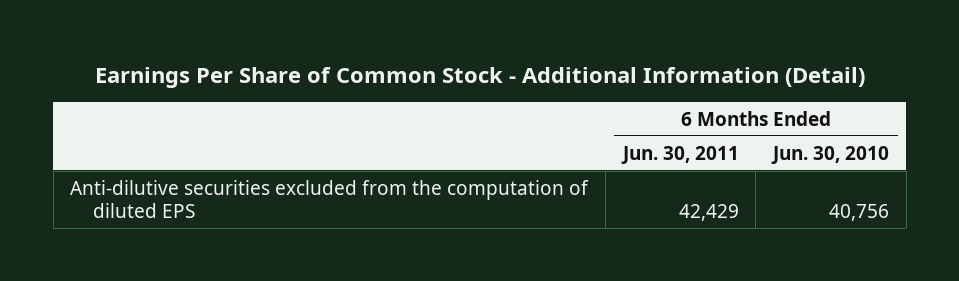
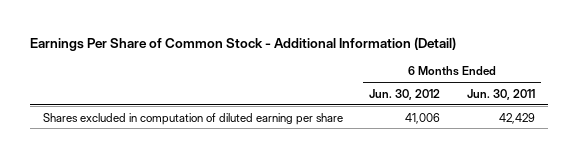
[771,145,890,164] Jun. 30, 2010 -> none
none -> [369,88,441,100] Jun. 30, 2012
[70,179,590,219] Anti-dilutive securities excluded from the computation of diluted EPS -> [43,112,344,125] Shares excluded in computation of diluted earning per share

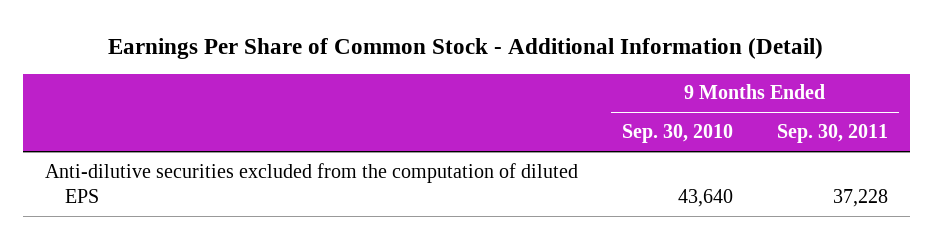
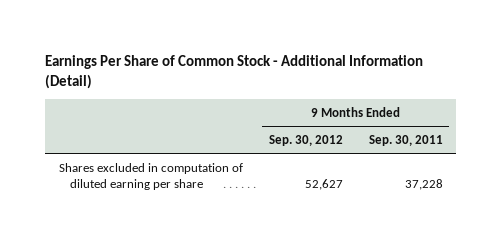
[621,124,733,144] Sep. 30, 2010 -> none
none -> [268,135,343,147] Sep. 30, 2012
[44,162,578,204] Anti-dilutive securities excluded from the computation of diluted EPS -> [58,162,243,191] Shares excluded in computation of diluted earning per share

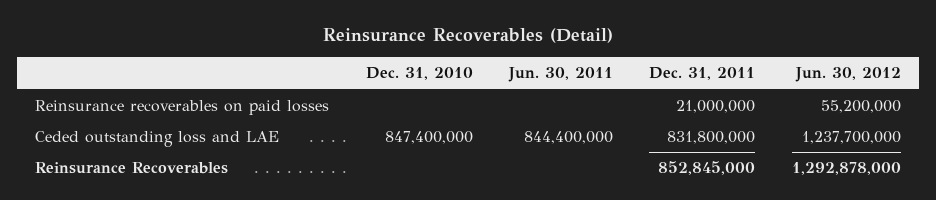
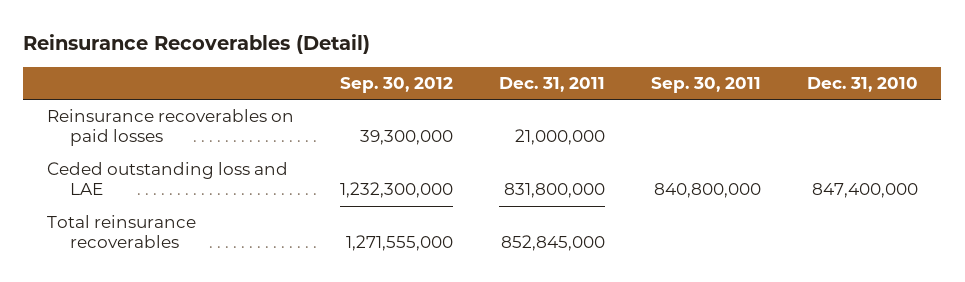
[507,67,613,83] Jun. 30, 2011 -> none
[794,67,901,83] Jun. 30, 2012 -> none
none -> [339,76,453,93] Sep. 30, 2012
none -> [651,76,762,93] Sep. 30, 2011
[35,162,229,175] Reinsurance Recoverables -> [46,215,196,249] Total reinsurance recoverables

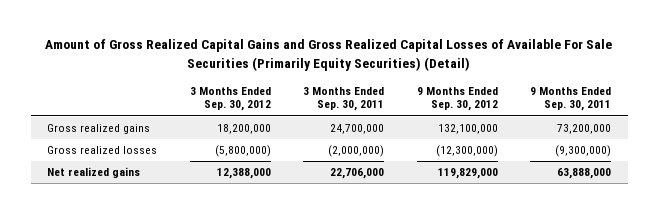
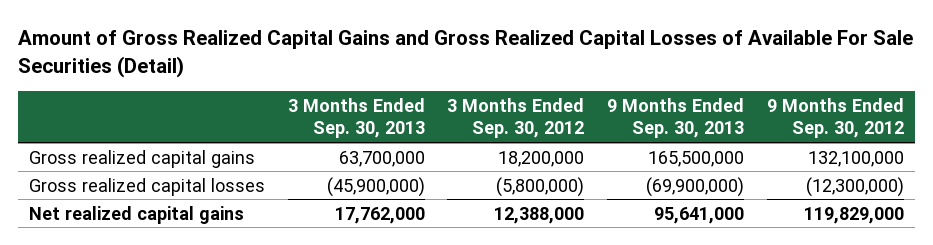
[45,39,613,71] Amount of Gross Realized Capital Gains and Gross Realized Capital Losses of Available For Sale Securities (Primarily Equity Securities) (Detail) -> [17,30,913,79] Amount of Gross Realized Capital Gains and Gross Realized Capital Losses of Available For Sale Securities (Detail)
[303,86,385,112] 3 Months Ended Sep. 30, 2011 -> none
[530,86,612,112] 9 Months Ended Sep. 30, 2011 -> none
none -> [287,97,425,139] 3 Months Ended Sep. 30, 2013
none -> [607,97,745,139] 9 Months Ended Sep. 30, 2013
[47,124,151,135] Gross realized gains -> [28,149,255,168] Gross realized capital gains
[47,146,158,155] Gross realized losses -> [28,177,265,196] Gross realized capital losses
[47,167,141,179] Net realized gains -> [28,205,244,224] Net realized capital gains

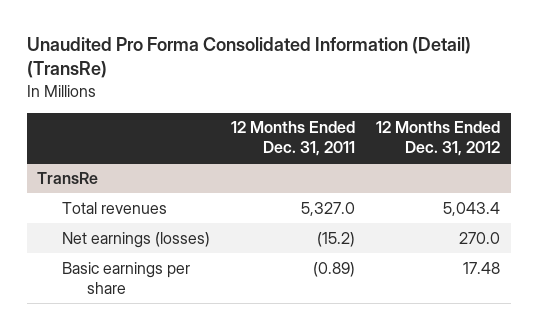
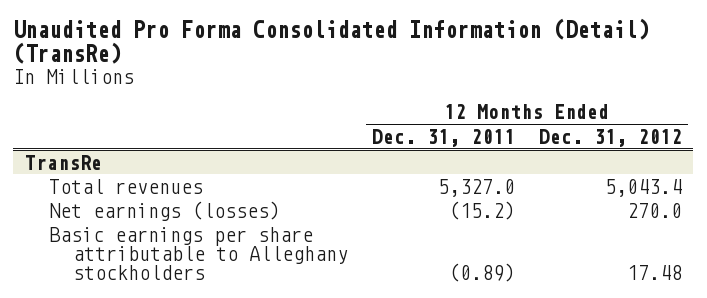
[62,261,191,294] Basic earnings per share -> [48,226,349,281] Basic earnings per share attributable to Alleghany stockholders

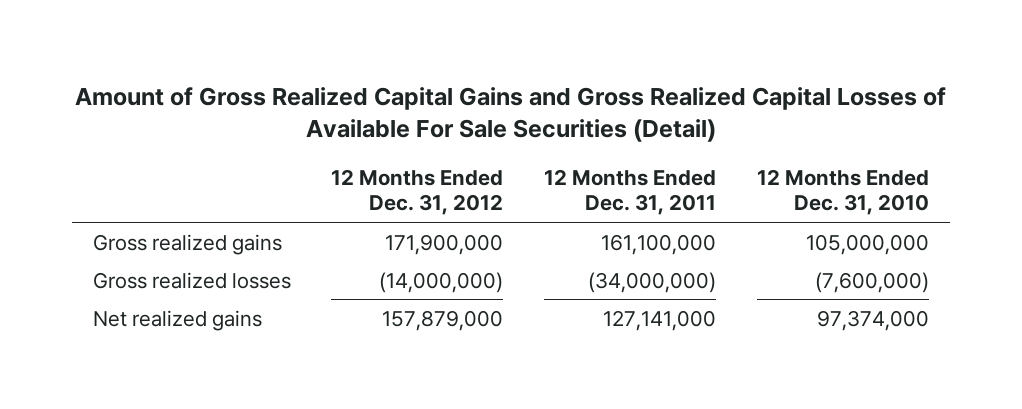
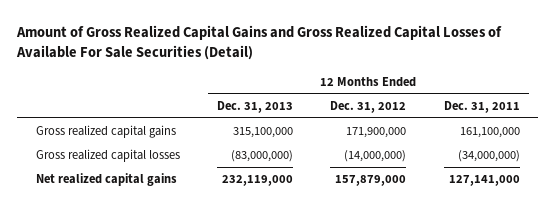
[757,169,930,216] 12 Months Ended Dec. 31, 2010 -> none
none -> [217,100,294,113] Dec. 31, 2013
[92,233,282,255] Gross realized gains -> [35,125,176,139] Gross realized capital gains
[92,271,291,289] Gross realized losses -> [35,149,180,163] Gross realized capital losses
[92,309,262,331] Net realized gains -> [35,173,177,187] Net realized capital gains

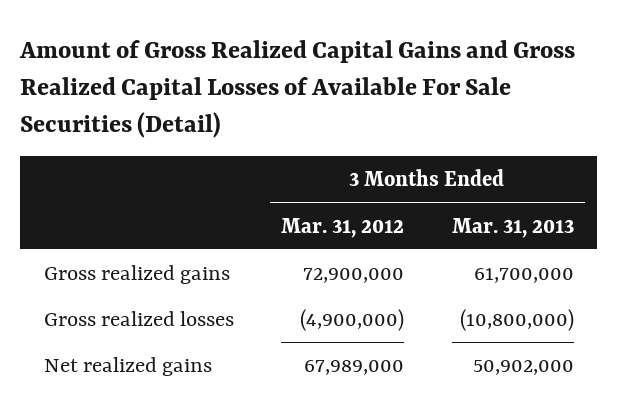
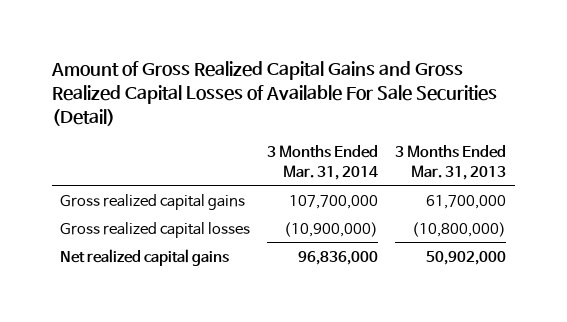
[281,217,405,238] Mar. 31, 2012 -> none
none -> [267,145,379,180] 3 Months Ended Mar. 31, 2014
[44,264,231,284] Gross realized gains -> [60,193,246,210] Gross realized capital gains
[44,310,235,326] Gross realized losses -> [60,221,251,238] Gross realized capital losses
[44,356,213,376] Net realized gains -> [60,248,230,266] Net realized capital gains

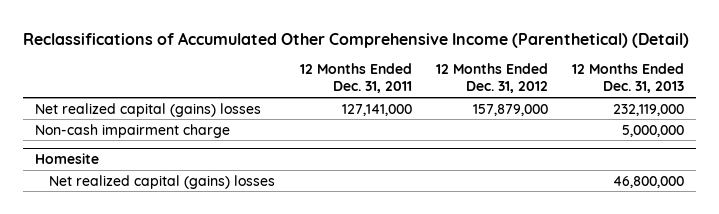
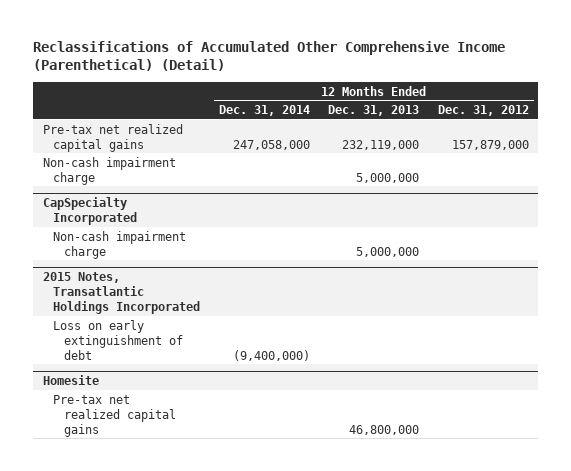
[299,63,412,94] 12 Months Ended Dec. 31, 2011 -> none
none -> [218,105,310,117] Dec. 31, 2014
[35,102,262,117] Net realized capital (gains) losses -> [42,123,183,152] Pre-tax net realized capital gains
none -> [42,197,138,226] CapSpecialty Incorporated
none -> [53,230,187,259] Non-cash impairment charge
none -> [42,272,201,315] 2015 Notes, Transatlantic Holdings Incorporated
none -> [53,319,183,360] Loss on early extinguishment of debt
[49,174,276,189] Net realized capital (gains) losses -> [53,394,176,437] Pre-tax net realized capital gains

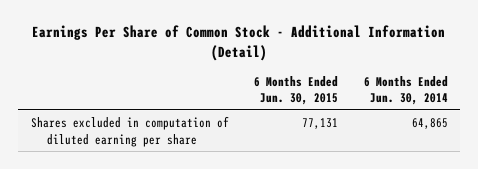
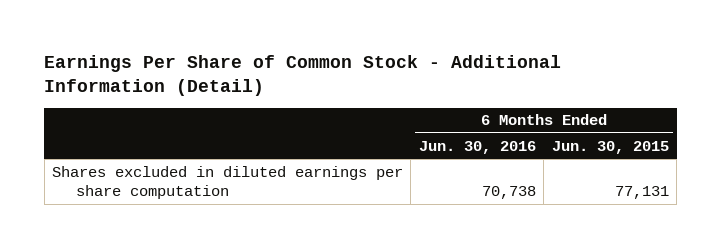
[363,75,448,106] 6 Months Ended Jun. 30, 2014 -> none
none -> [418,140,536,154] Jun. 30, 2016
[30,116,229,147] Shares excluded in computation of diluted earning per share -> [52,165,404,200] Shares excluded in diluted earnings per share computation

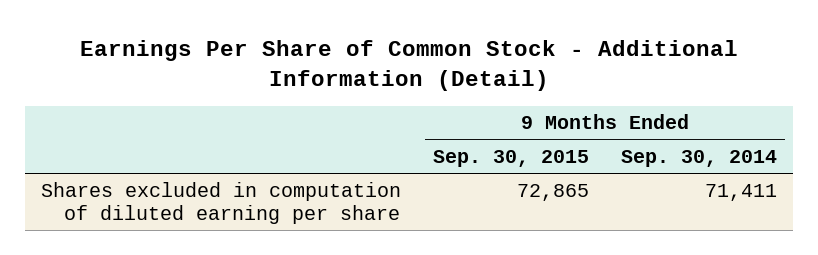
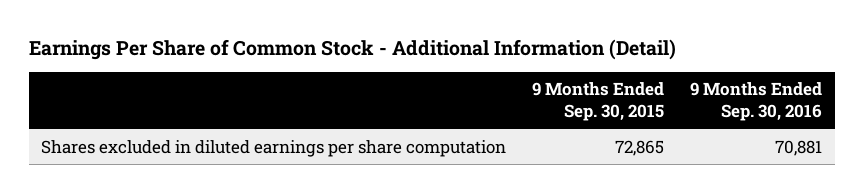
[621,149,778,167] Sep. 30, 2014 -> none
none -> [689,82,822,121] 9 Months Ended Sep. 30, 2016
[40,182,401,225] Shares excluded in computation of diluted earning per share -> [41,139,507,157] Shares excluded in diluted earnings per share computation

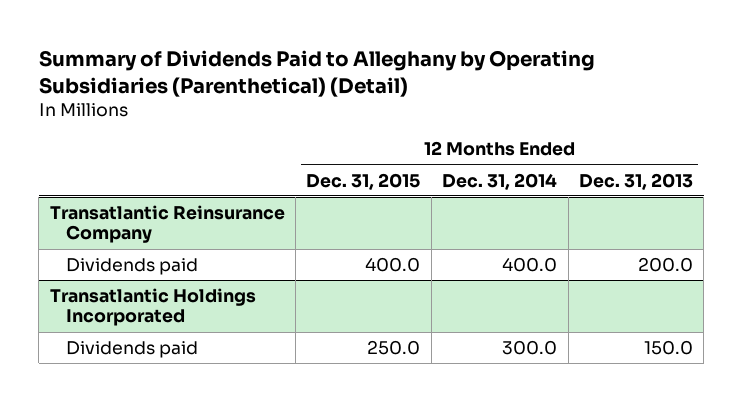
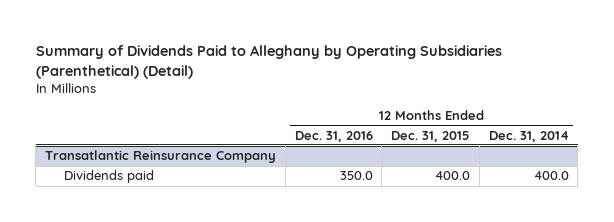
[578,172,693,190] Dec. 31, 2013 -> none
none -> [294,130,373,142] Dec. 31, 2016
[49,287,256,327] Transatlantic Holdings Incorporated -> none
[65,340,198,358] Dividends paid -> none

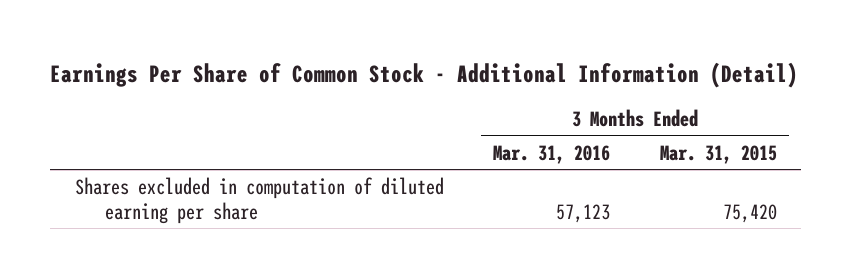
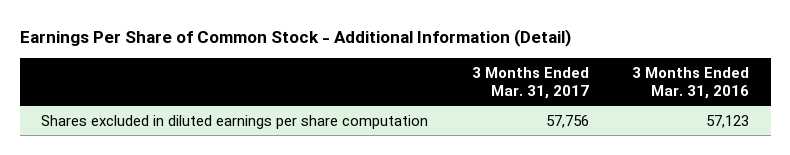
[659,144,777,164] Mar. 31, 2015 -> none
none -> [471,66,589,99] 3 Months Ended Mar. 31, 2017
[74,176,444,224] Shares excluded in computation of diluted earning per share -> [41,114,429,129] Shares excluded in diluted earnings per share computation

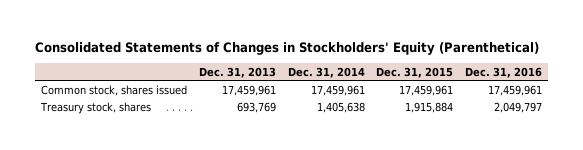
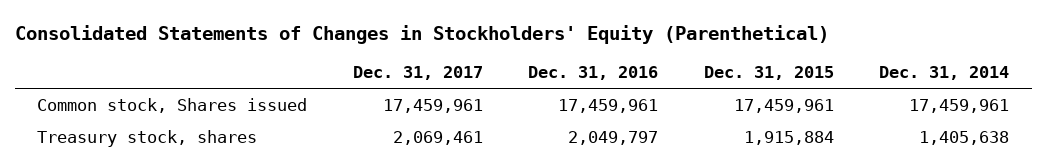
[198,66,276,78] Dec. 31, 2013 -> none
none -> [352,66,483,81] Dec. 31, 2017
[40,84,187,96] Common stock, shares issued -> [37,97,308,113] Common stock, Shares issued

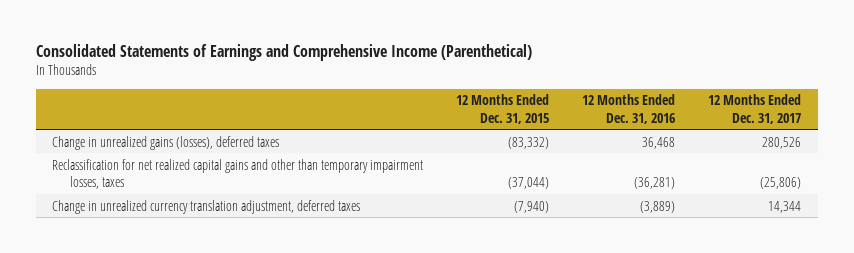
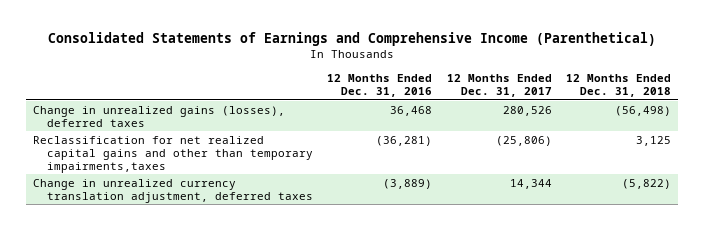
[456,94,550,124] 12 Months Ended Dec. 31, 2015 -> none
none -> [566,73,672,98] 12 Months Ended Dec. 31, 2018
[52,158,424,189] Reclassification for net realized capital gains and other than temporary impairment losses, taxes -> [33,135,314,173] Reclassification for net realized capital gains and other than temporary impairments,taxes

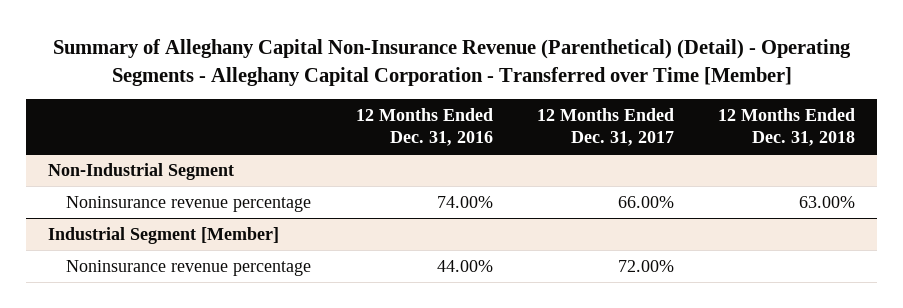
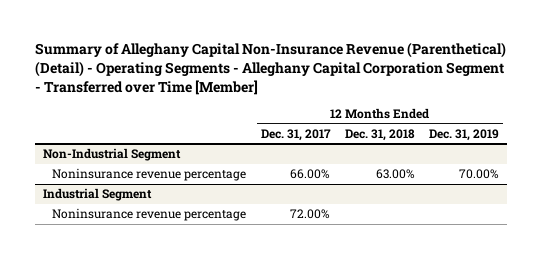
[52,38,851,86] Summary of Alleghany Capital Non-Insurance Revenue (Parenthetical) (Detail) - Operating Segments - Alleghany Capital Corporation - Transferred over Time [Member] -> [35,42,507,95] Summary of Alleghany Capital Non-Insurance Revenue (Parenthetical) (Detail) - Operating Segments - Alleghany Capital Corporation Segment - Transferred over Time [Member]
[355,108,493,146] 12 Months Ended Dec. 31, 2016 -> none
none -> [429,128,500,141] Dec. 31, 2019
[48,226,280,244] Industrial Segment [Member] -> [42,188,152,202] Industrial Segment

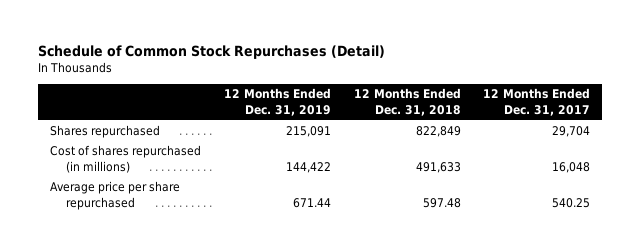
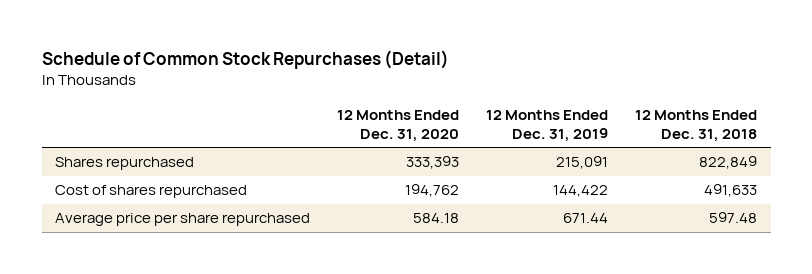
[483,88,591,116] 12 Months Ended Dec. 31, 2017 -> none
none -> [337,109,460,142] 12 Months Ended Dec. 31, 2020
[49,145,201,173] Cost of shares repurchased (in millions) -> [55,185,248,199] Cost of shares repurchased

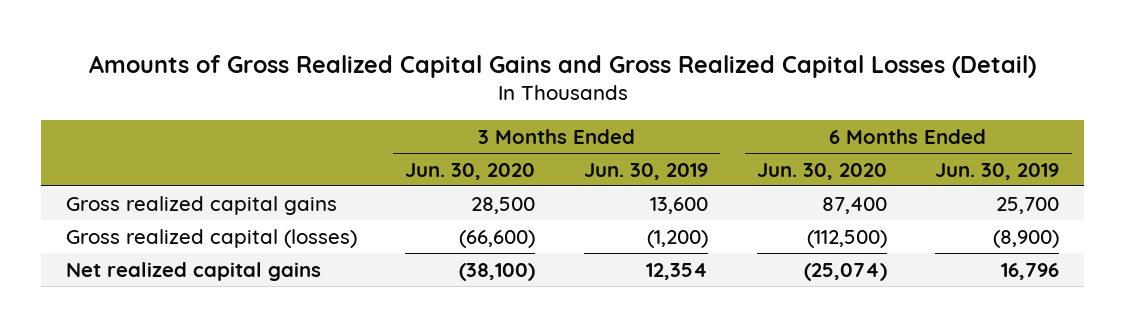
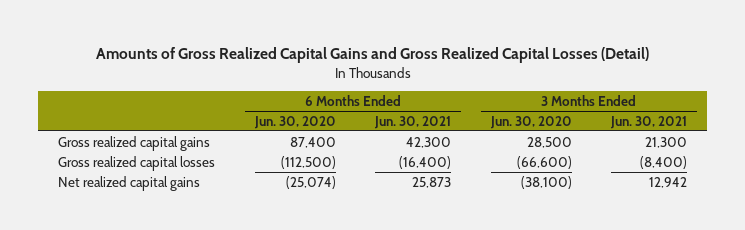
[584,162,709,180] Jun. 30, 2019 -> none
[935,162,1060,180] Jun. 30, 2019 -> none
none -> [374,115,452,129] Jun. 30, 2021
none -> [610,115,688,129] Jun. 30, 2021
[65,228,357,248] Gross realized capital (losses) -> [58,155,216,171] Gross realized capital losses

